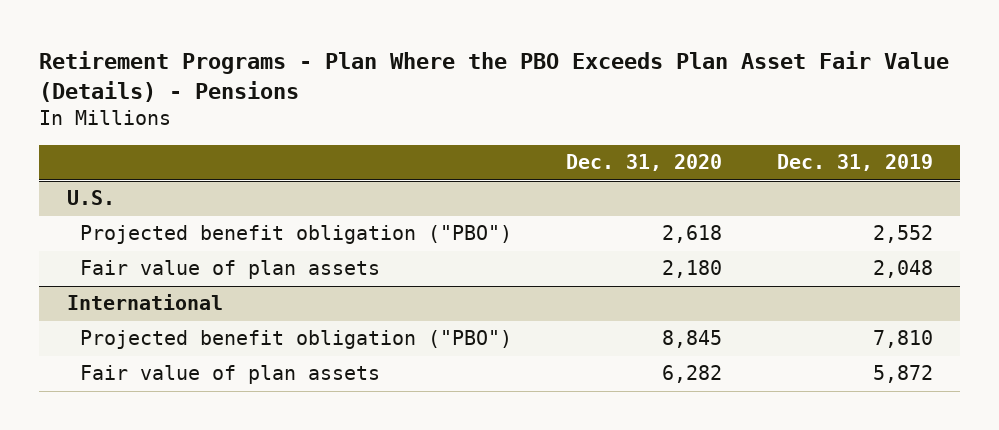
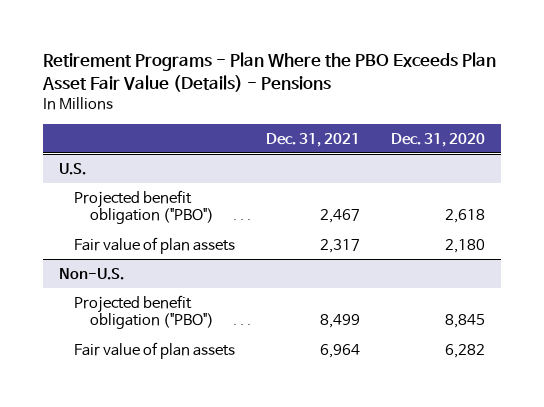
[776,154,933,172] Dec. 31, 2019 -> none
none -> [266,132,361,147] Dec. 31, 2021
[66,294,223,311] International -> [58,267,124,280] Non-U.S.

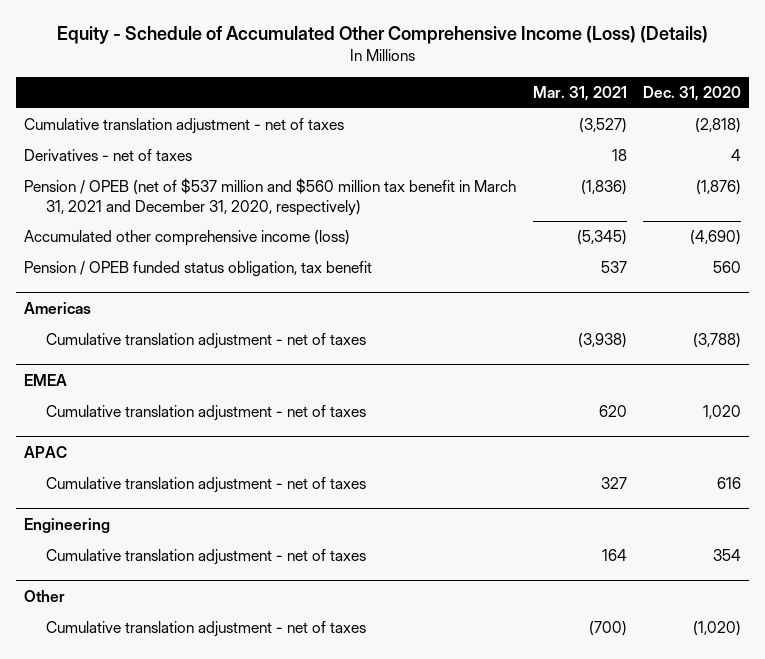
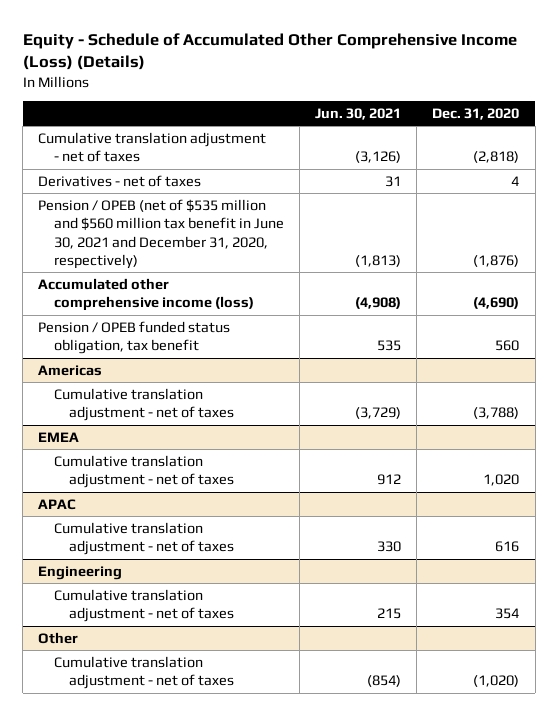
[532,86,627,102] Mar. 31, 2021 -> none
none -> [315,108,402,121] Jun. 30, 2021
[24,178,517,216] Pension / OPEB (net of $537 million and $560 million tax benefit in March 31, 2021 and December 31, 2020, respectively) -> [38,198,284,269] Pension / OPEB (net of $535 million and $560 million tax benefit in June 30, 2021 and December 31, 2020, respectively)

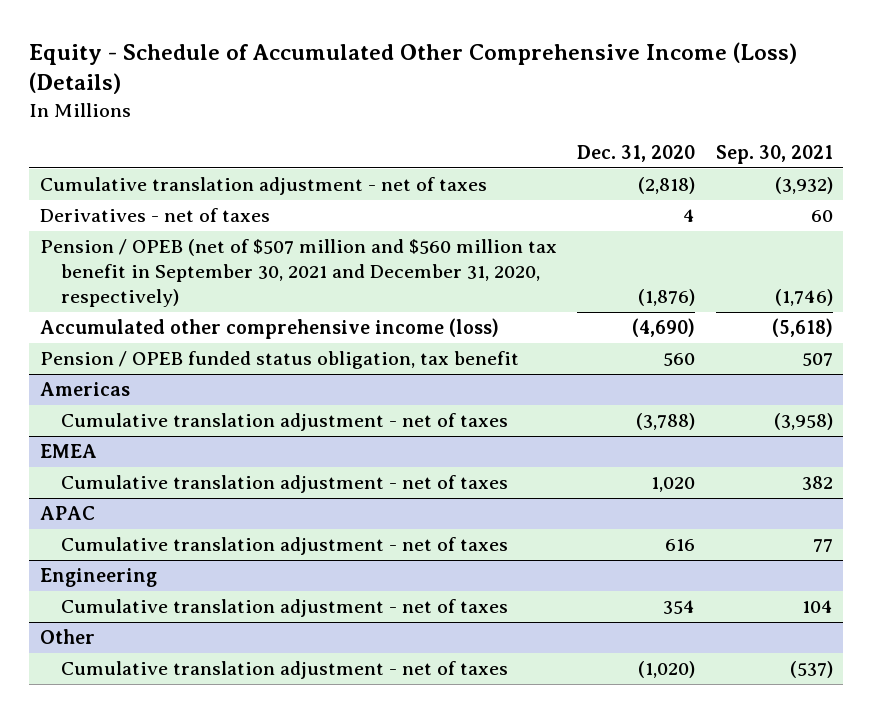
[315,108,402,121] Jun. 30, 2021 -> none
none -> [716,145,834,165] Sep. 30, 2021
[38,198,284,269] Pension / OPEB (net of $535 million and $560 million tax benefit in June 30, 2021 and December 31, 2020, respectively) -> [39,239,557,308] Pension / OPEB (net of $507 million and $560 million tax benefit in September 30, 2021 and December 31, 2020, respectively)

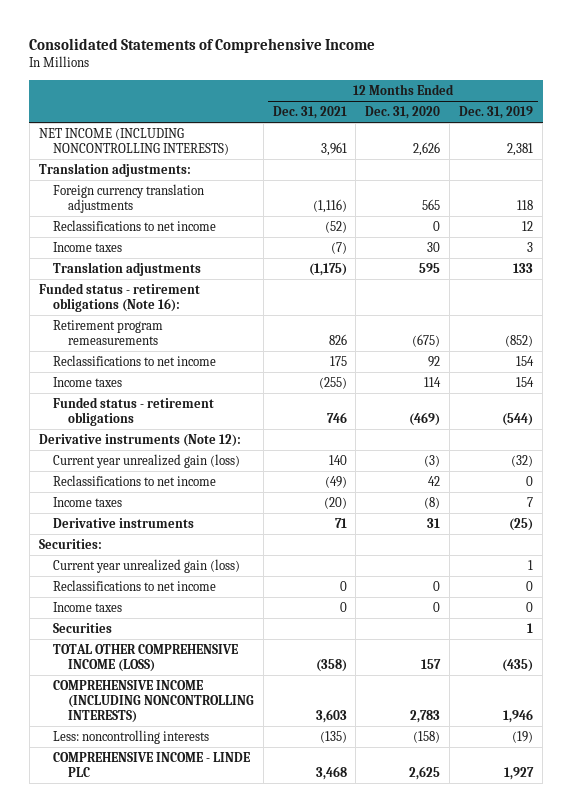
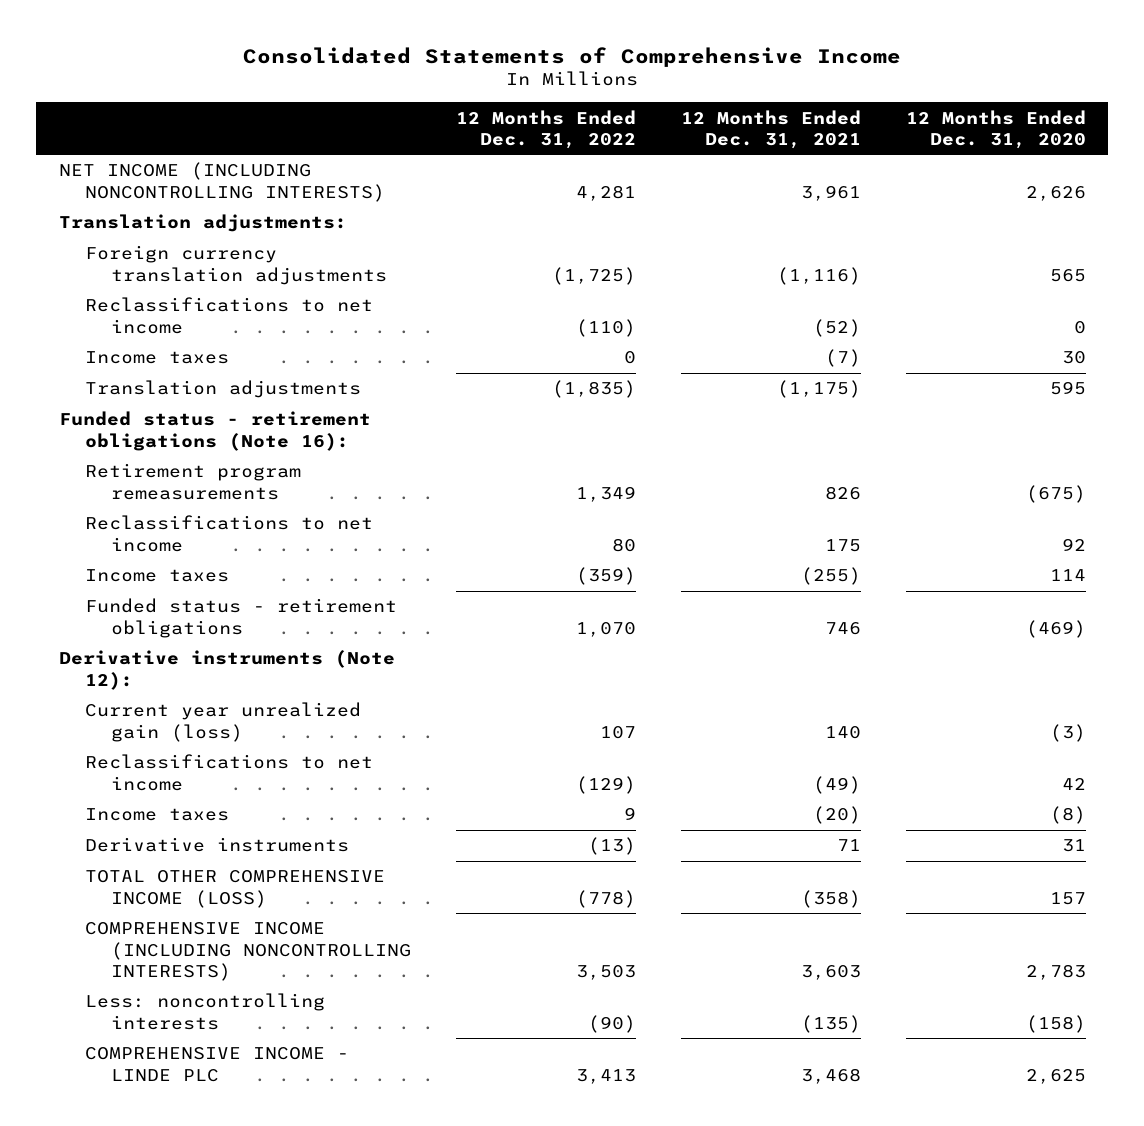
[459,106,534,120] Dec. 31, 2019 -> none
none -> [455,109,636,149] 12 Months Ended Dec. 31, 2022
[38,538,102,549] Securities: -> none
[53,558,241,573] Current year unrealized gain (loss) -> none
[53,579,217,591] Reclassifications to net income -> none
[53,601,123,612] Income taxes -> none
[53,622,113,633] Securities -> none

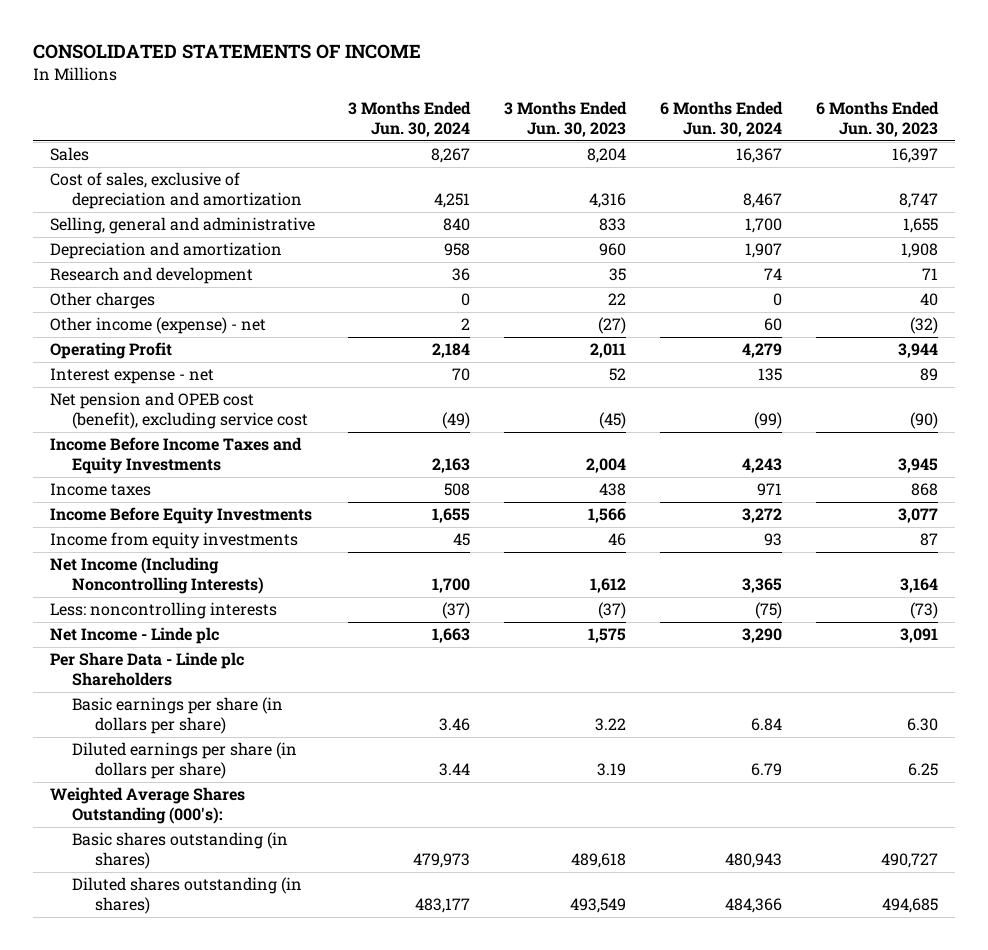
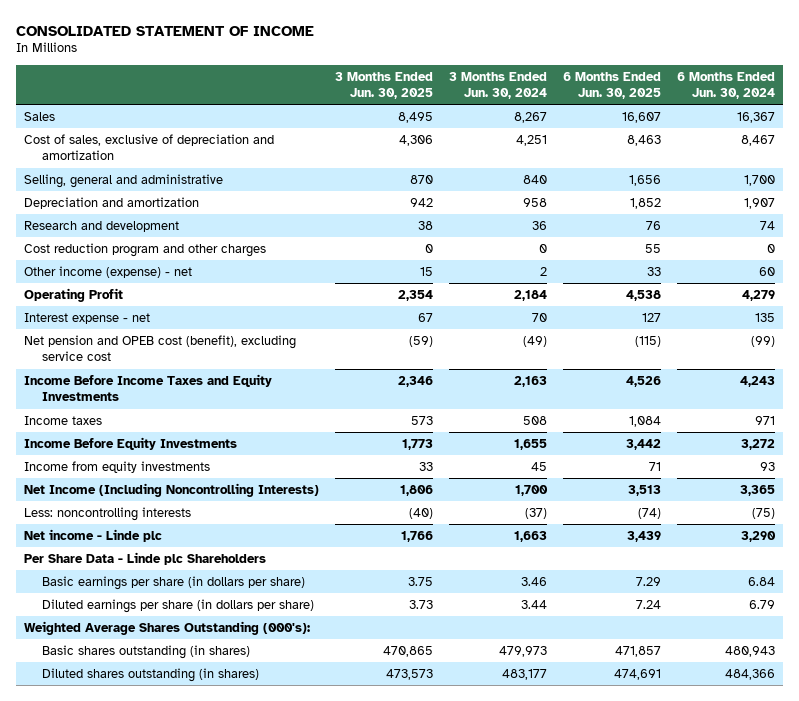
[32,43,421,59] CONSOLIDATED STATEMENTS OF INCOME -> [16,25,315,36] CONSOLIDATED STATEMENT OF INCOME
[504,100,628,138] 3 Months Ended Jun. 30, 2023 -> none
[815,100,939,138] 6 Months Ended Jun. 30, 2023 -> none
none -> [335,71,434,99] 3 Months Ended Jun. 30, 2025
none -> [563,71,662,99] 6 Months Ended Jun. 30, 2025
[49,292,155,310] Other charges -> [24,242,267,257] Cost reduction program and other charges
[49,627,219,645] Net Income - Linde plc -> [24,528,163,542] Net income - Linde plc

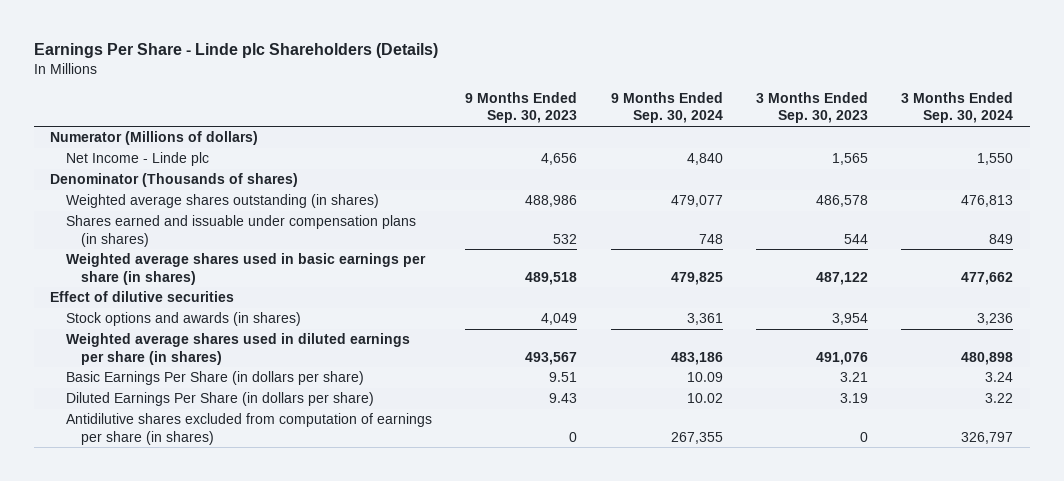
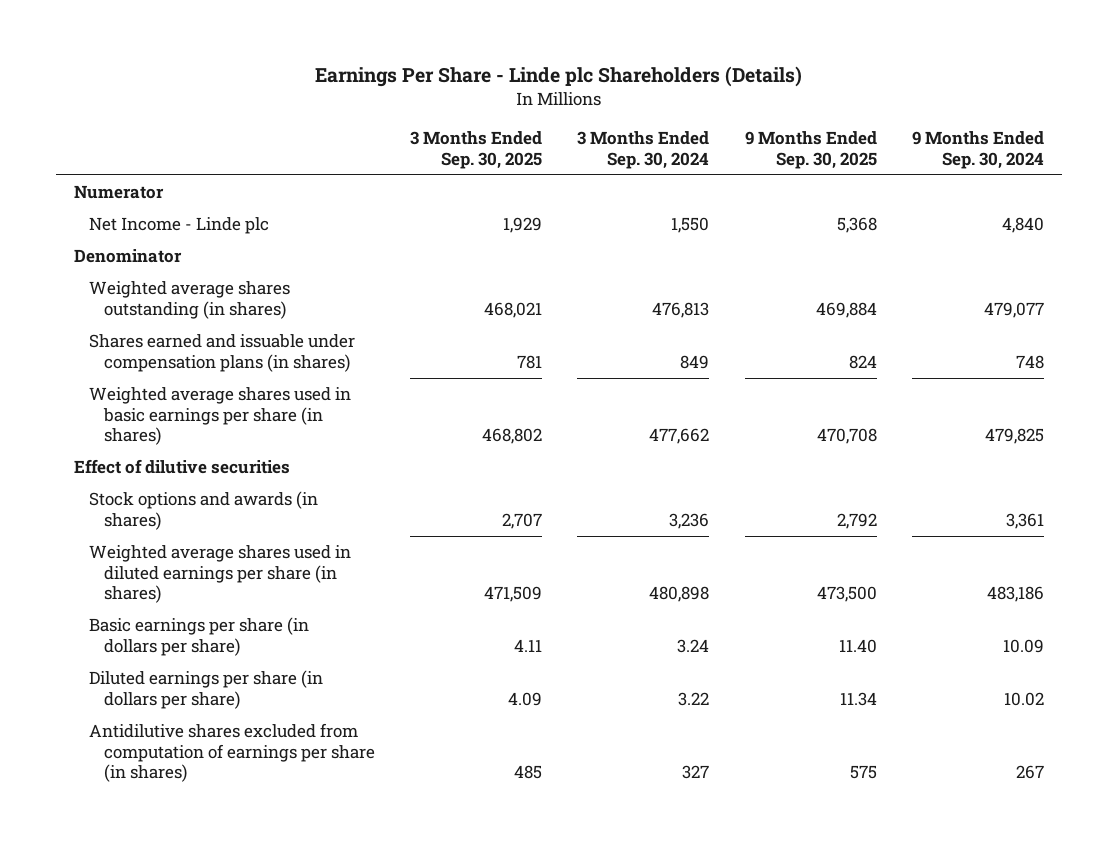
[465,92,578,124] 9 Months Ended Sep. 30, 2023 -> none
[756,92,869,124] 3 Months Ended Sep. 30, 2023 -> none
none -> [410,131,543,169] 3 Months Ended Sep. 30, 2025
none -> [744,131,877,169] 9 Months Ended Sep. 30, 2025
[50,131,259,146] Numerator (Millions of dollars) -> [73,185,164,200] Numerator
[50,173,299,188] Denominator (Thousands of shares) -> [73,249,182,264] Denominator
[65,371,364,386] Basic Earnings Per Share (in dollars per share) -> [88,617,309,656] Basic earnings per share (in dollars per share)
[65,392,374,407] Diluted Earnings Per Share (in dollars per share) -> [88,670,323,709] Diluted earnings per share (in dollars per share)
[670,431,723,444] 267,355 -> [1016,764,1045,779] 267
[961,431,1014,444] 326,797 -> [682,764,710,779] 327

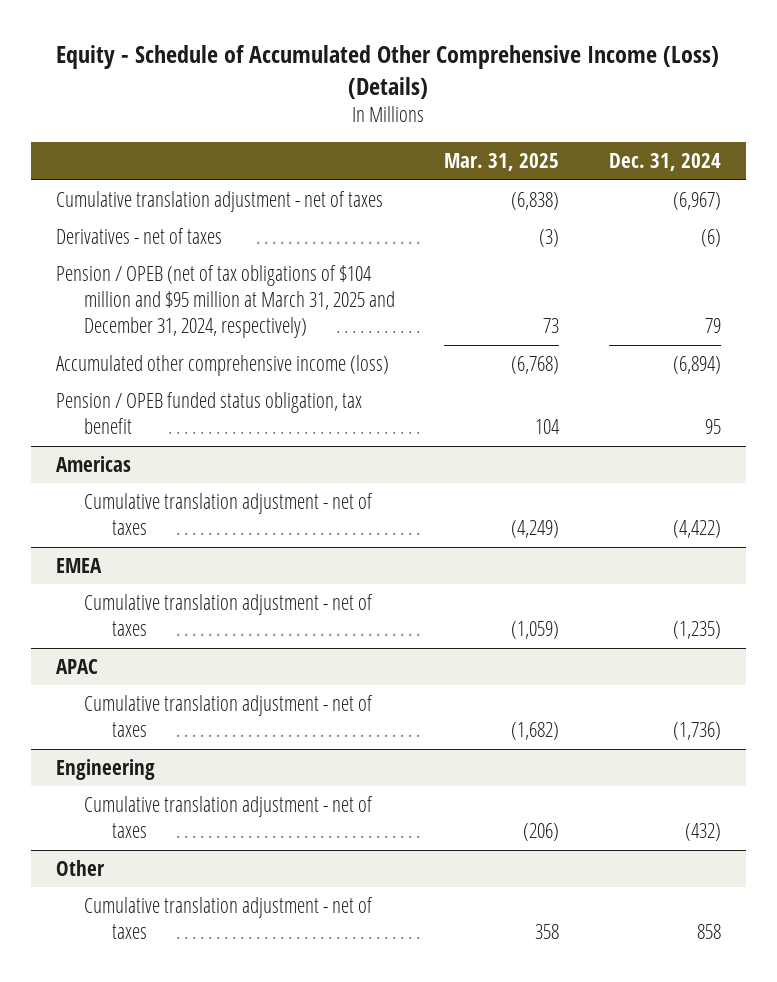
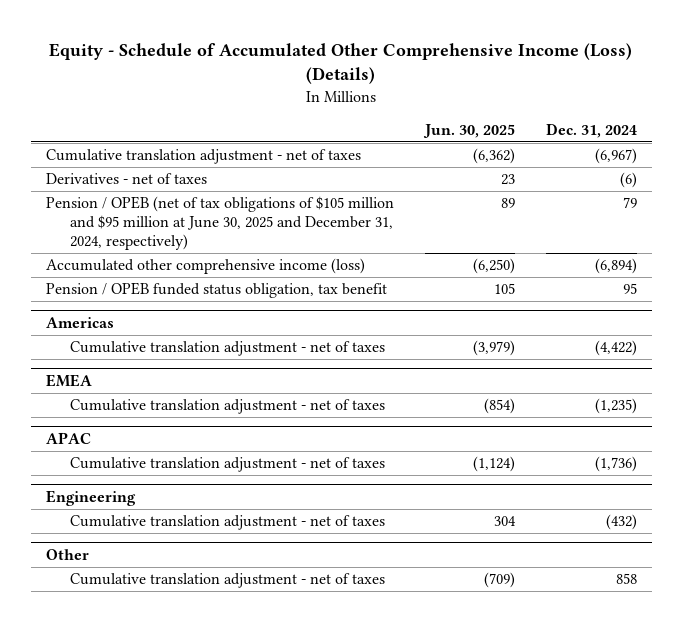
[444,153,560,172] Mar. 31, 2025 -> none
none -> [422,123,515,138] Jun. 30, 2025
[56,264,395,339] Pension / OPEB (net of tax obligations of $104 million and $95 million at March 31, 2025 and December 31, 2024, respectively) -> [46,196,395,250] Pension / OPEB (net of tax obligations of $105 million and $95 million at June 30, 2025 and December 31, 2024, respectively)

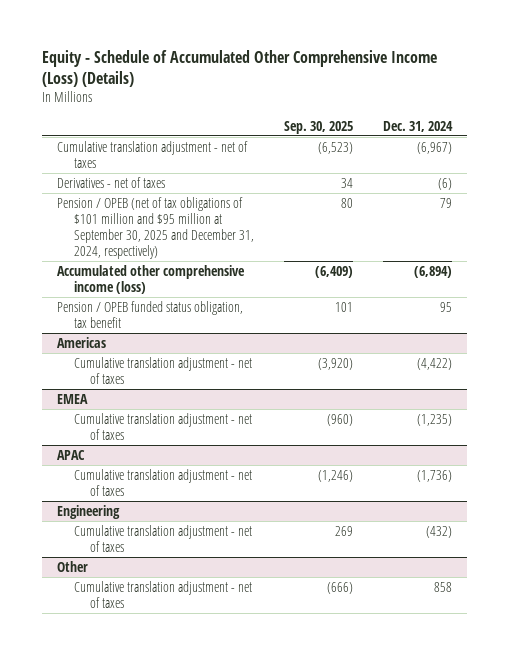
[422,123,515,138] Jun. 30, 2025 -> none
none -> [283,120,353,134] Sep. 30, 2025
[46,196,395,250] Pension / OPEB (net of tax obligations of $105 million and $95 million at June 30, 2025 and December 31, 2024, respectively) -> [57,196,254,260] Pension / OPEB (net of tax obligations of $101 million and $95 million at September 30, 2025 and December 31, 2024, respectively)

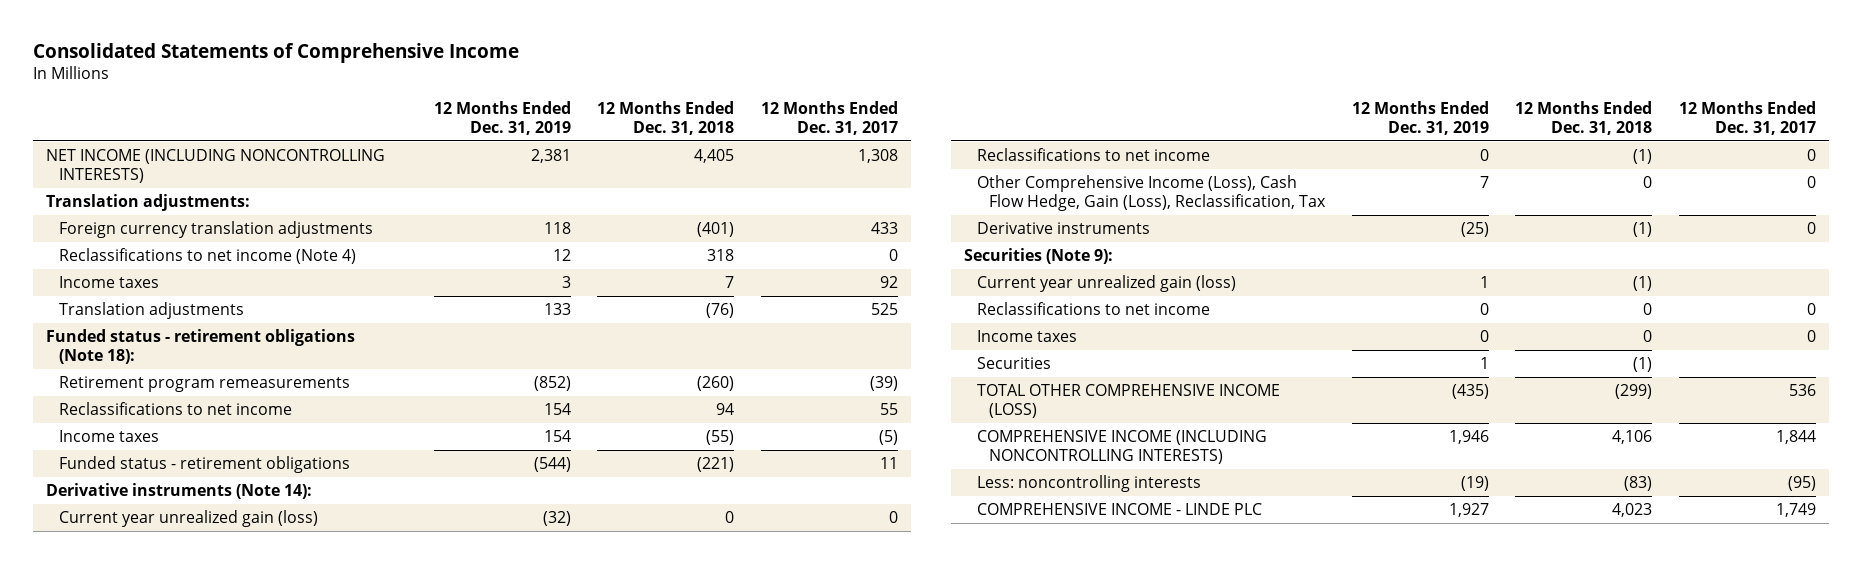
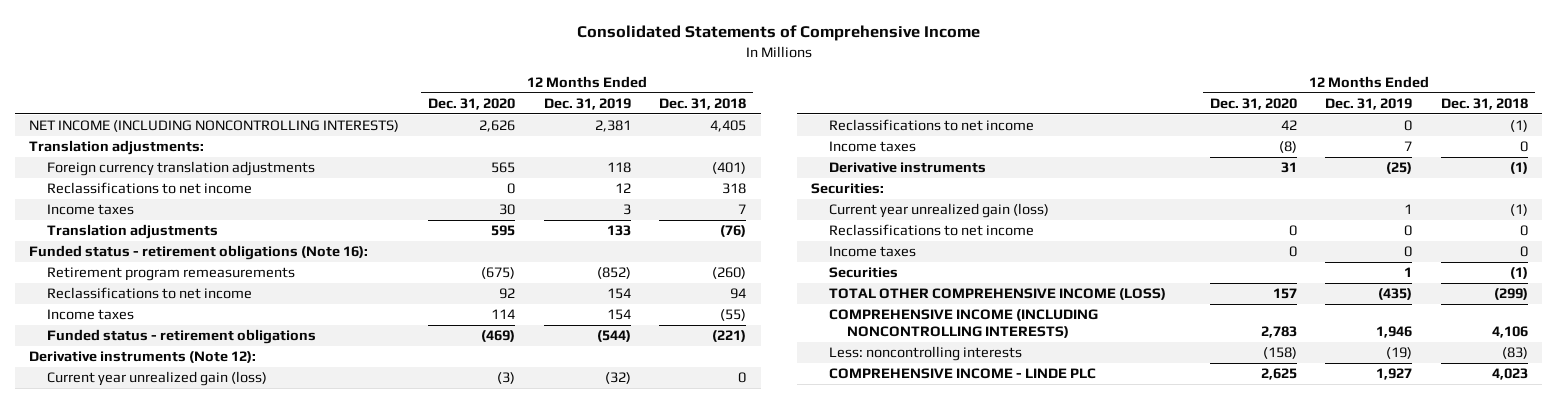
[760,101,898,135] 12 Months Ended Dec. 31, 2017 -> none
none -> [427,97,515,110] Dec. 31, 2020
[58,248,356,265] Reclassifications to net income (Note 4) -> [47,182,253,195] Reclassifications to net income
[46,329,356,364] Funded status - retirement obligations (Note 18): -> [29,245,369,261] Funded status - retirement obligations (Note 16):
[46,483,313,500] Derivative instruments (Note 14): -> [29,351,257,364] Derivative instruments (Note 12):
[976,175,1326,211] Other Comprehensive Income (Loss), Cash Flow Hedge, Gain (Loss), Reclassification, Tax -> [828,141,916,153] Income taxes
[964,248,1114,265] Securities (Note 9): -> [811,183,885,195] Securities:

